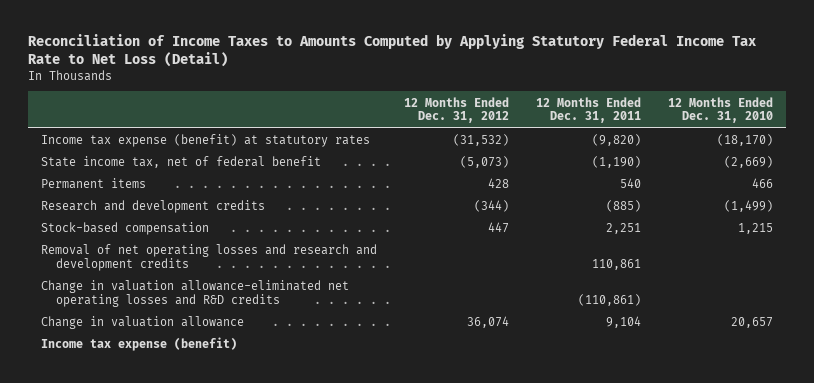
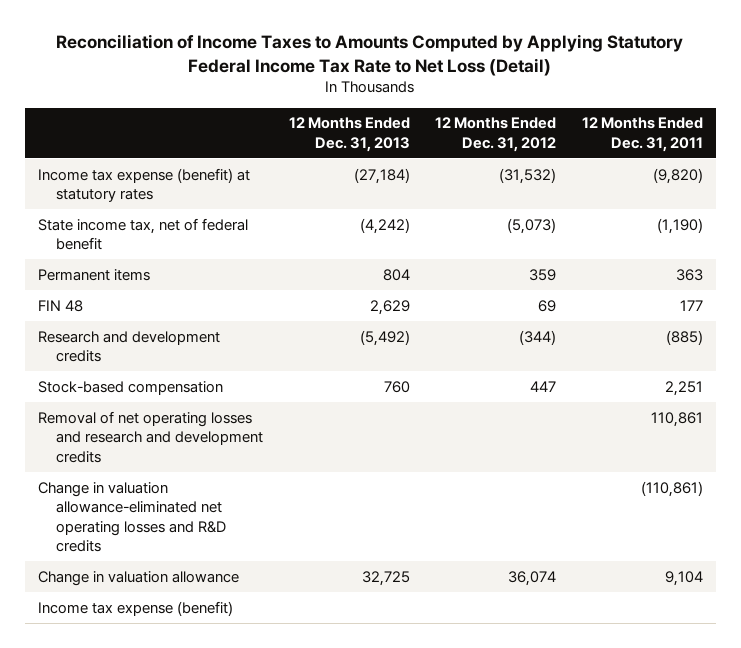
[667,96,773,124] 12 Months Ended Dec. 31, 2010 -> none
none -> [288,117,410,152] 12 Months Ended Dec. 31, 2013
[487,178,509,189] 428 -> [529,268,557,281] 359
[619,178,641,189] 540 -> [675,268,703,281] 363
none -> [37,299,83,312] FIN 48

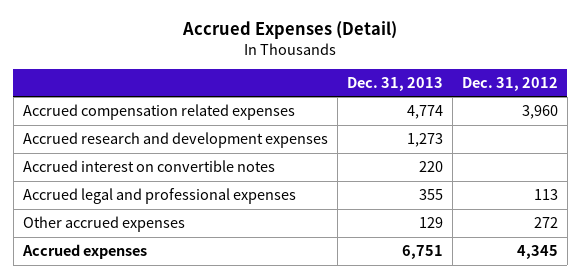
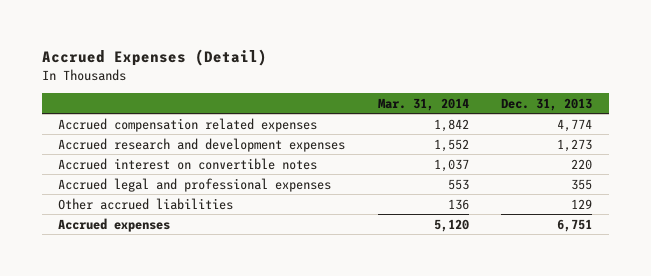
[461,76,558,91] Dec. 31, 2012 -> none
none -> [377,97,469,111] Mar. 31, 2014
[22,215,185,232] Other accrued expenses -> [58,197,234,210] Other accrued liabilities

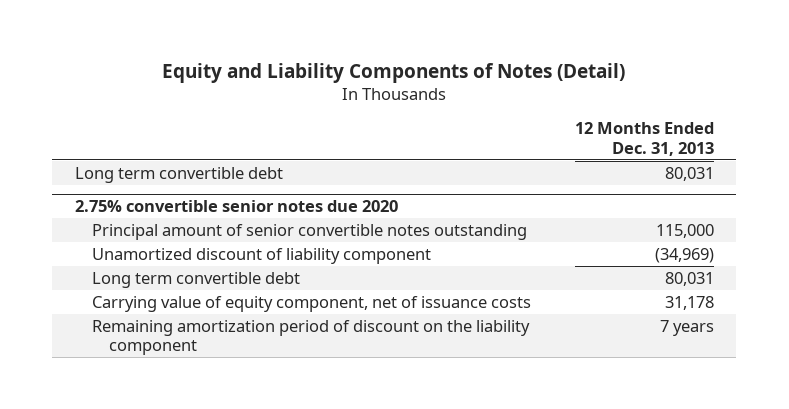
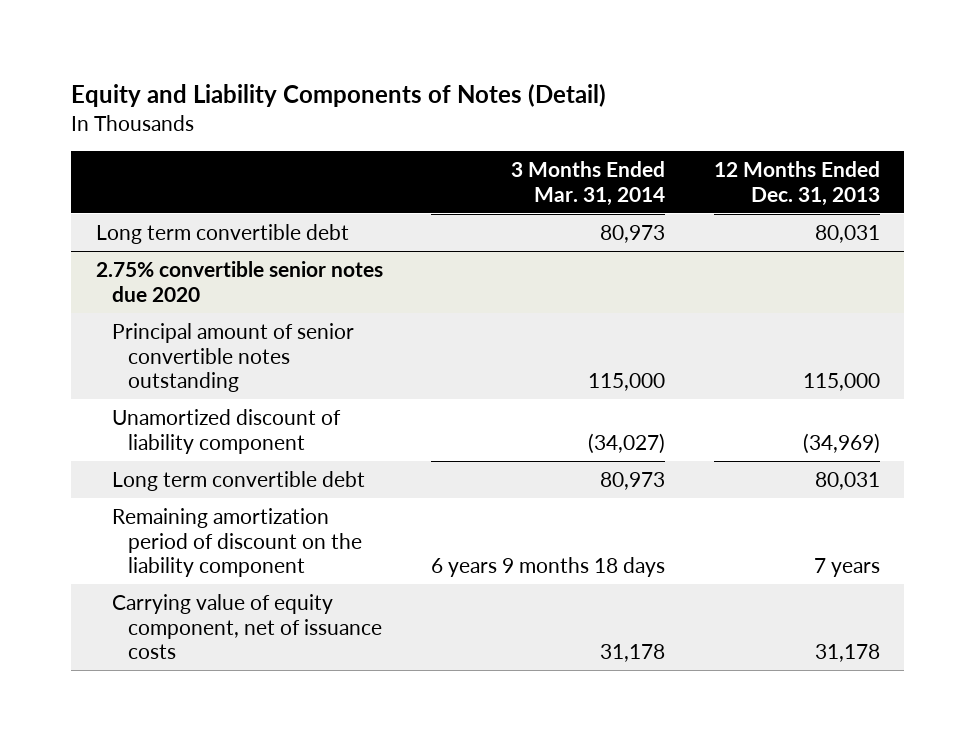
none -> [511,160,666,206] 3 Months Ended Mar. 31, 2014
[91,295,531,312] Carrying value of equity component, net of issuance costs -> [111,593,382,660] Carrying value of equity component, net of issuance costs

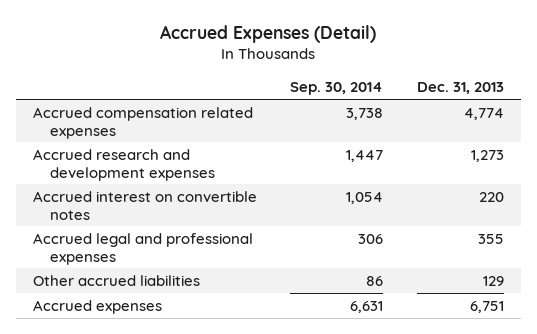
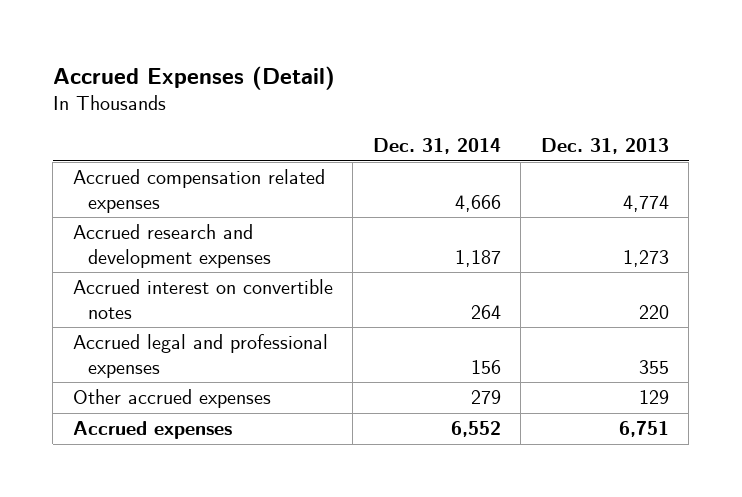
[290,82,384,96] Sep. 30, 2014 -> none
none -> [372,138,501,155] Dec. 31, 2014
[32,274,200,286] Other accrued liabilities -> [72,389,271,409] Other accrued expenses

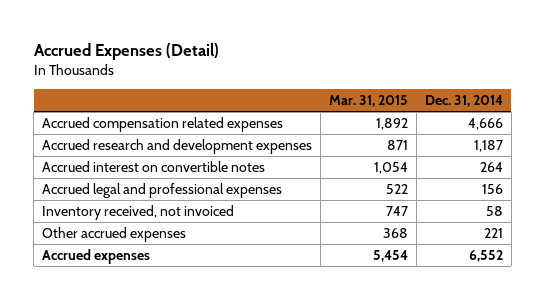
[540,138,669,155] Dec. 31, 2013 -> none
none -> [329,95,409,108] Mar. 31, 2015
none -> [42,204,235,220] Inventory received, not invoiced
[470,390,501,405] 279 -> [483,227,503,238] 221

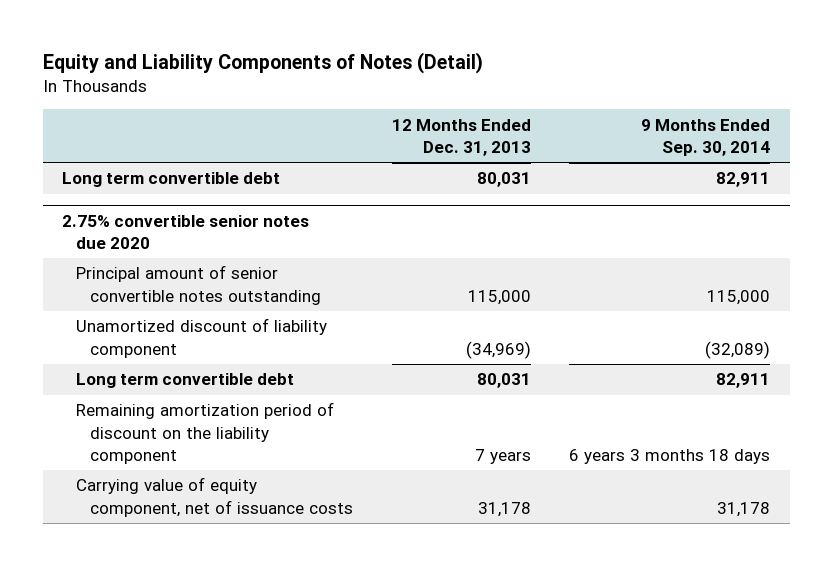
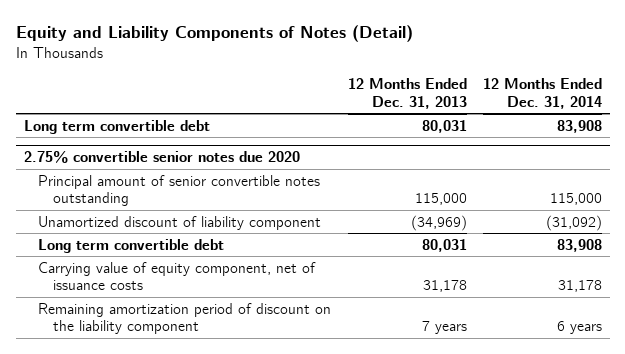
[641,118,771,157] 9 Months Ended Sep. 30, 2014 -> none
none -> [482,78,602,109] 12 Months Ended Dec. 31, 2014
[75,402,334,464] Remaining amortization period of discount on the liability component -> [38,302,332,335] Remaining amortization period of discount on the liability component

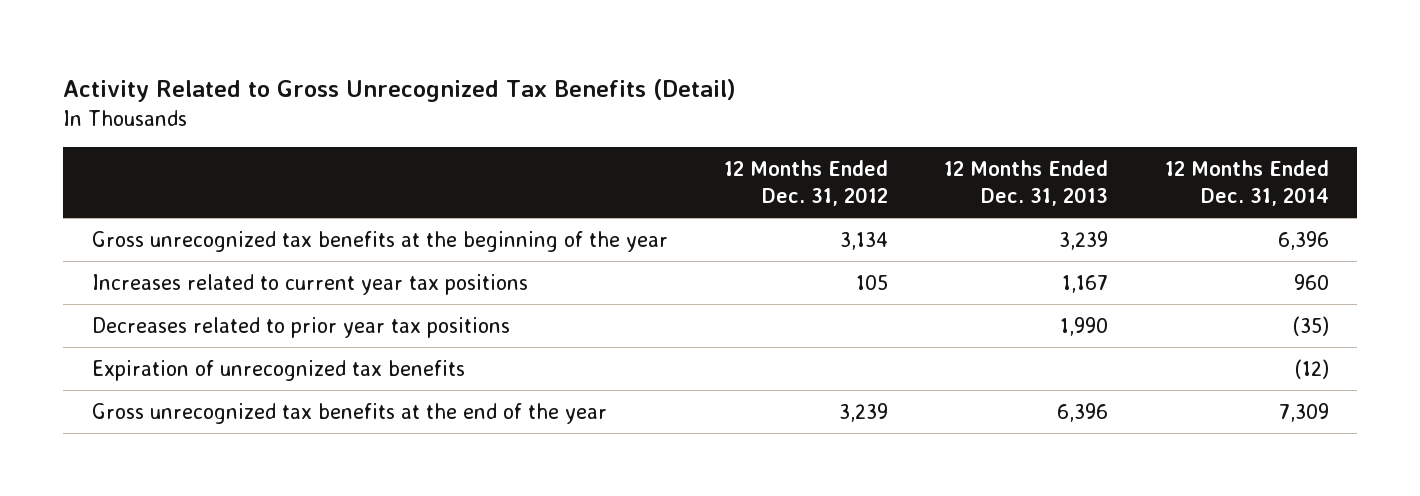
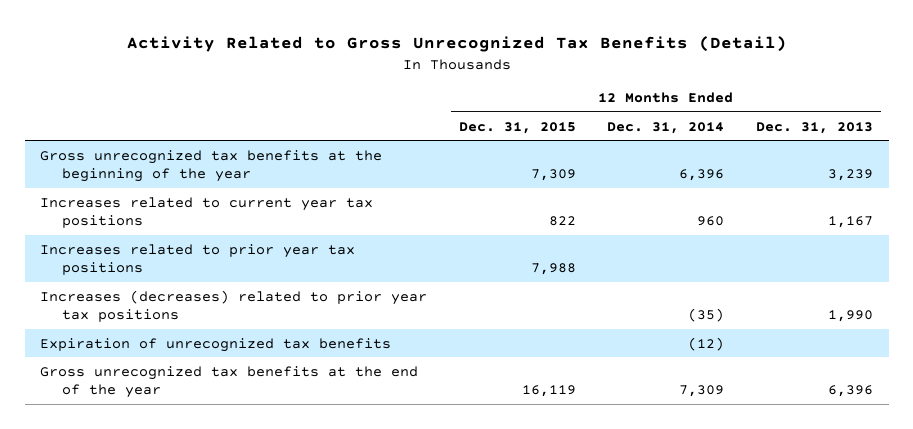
[723,160,888,206] 12 Months Ended Dec. 31, 2012 -> none
none -> [458,121,576,134] Dec. 31, 2015
none -> [40,243,356,276] Increases related to prior year tax positions
[91,317,510,339] Decreases related to prior year tax positions -> [40,289,428,323] Increases (decreases) related to prior year tax positions

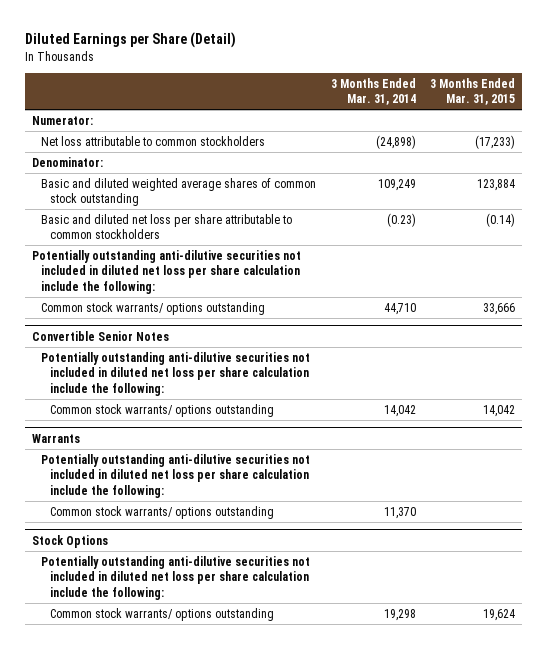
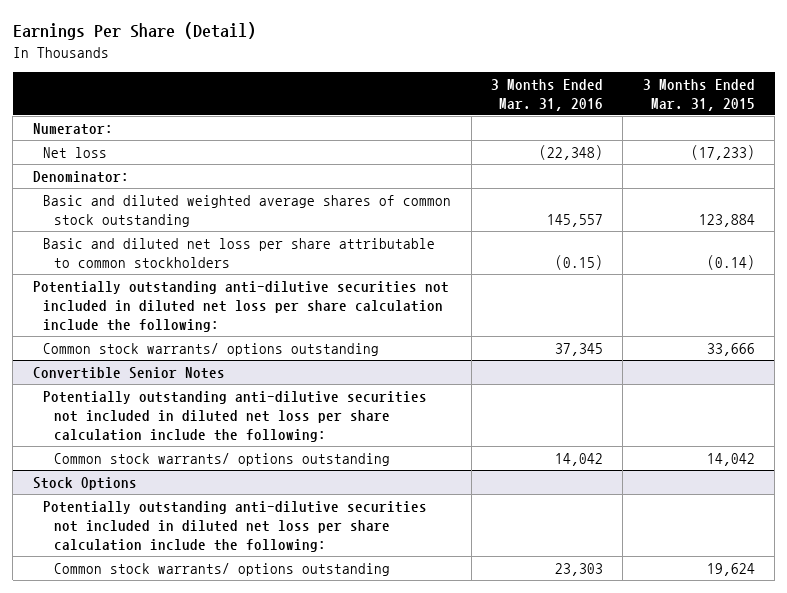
[25,32,237,49] Diluted Earnings per Share (Detail) -> [12,22,256,41] Earnings Per Share (Detail)
[330,77,416,106] 3 Months Ended Mar. 31, 2014 -> none
none -> [491,78,604,111] 3 Months Ended Mar. 31, 2016
[41,135,266,146] Net loss attributable to common stockholders -> [43,146,108,158] Net loss
[32,433,81,443] Warrants -> none
[41,453,311,499] Potentially outstanding anti-dilutive securities not included in diluted net loss per share calculation include the following: -> none
[50,505,275,519] Common stock warrants/ options outstanding -> none

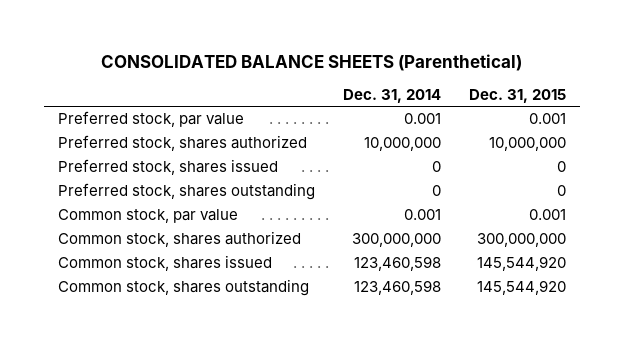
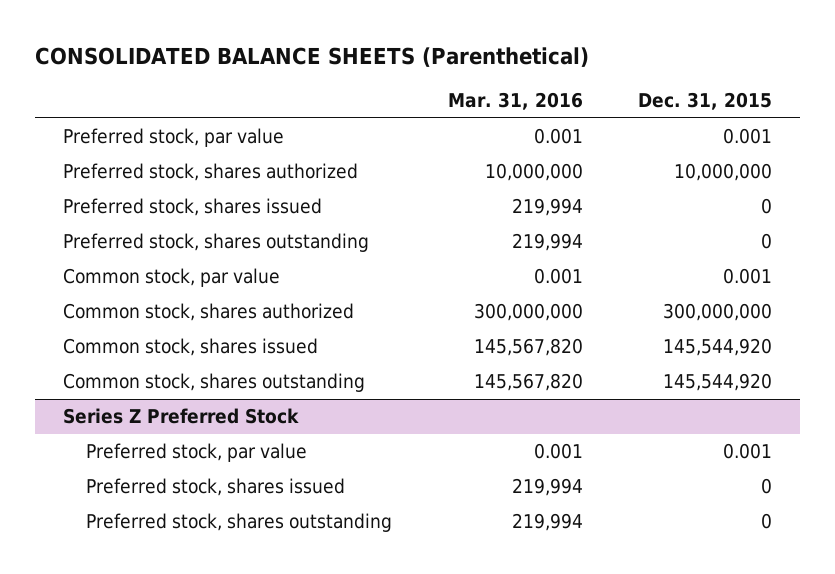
[343,89,442,104] Dec. 31, 2014 -> none
none -> [447,92,583,111] Mar. 31, 2016
none -> [62,408,299,425] Series Z Preferred Stock
none -> [86,443,308,463] Preferred stock, par value
none -> [86,478,346,497] Preferred stock, shares issued
none -> [86,513,393,533] Preferred stock, shares outstanding

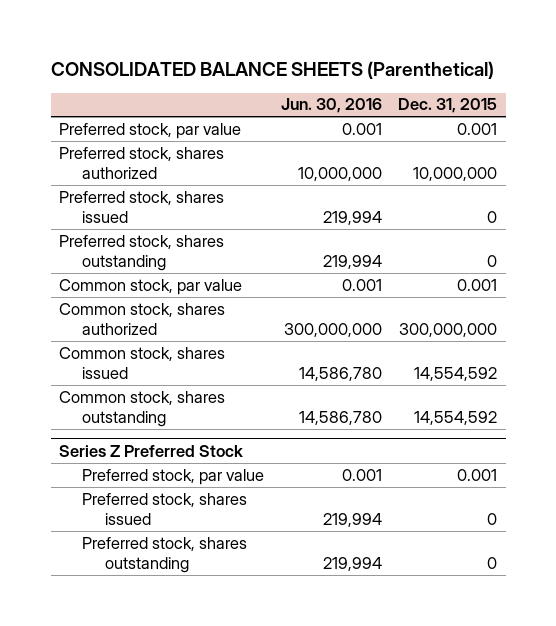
[447,92,583,111] Mar. 31, 2016 -> none
none -> [280,98,382,114] Jun. 30, 2016
[663,338,773,357] 145,544,920 -> [414,366,498,381] 14,554,592
[663,373,773,392] 145,544,920 -> [414,410,498,425] 14,554,592

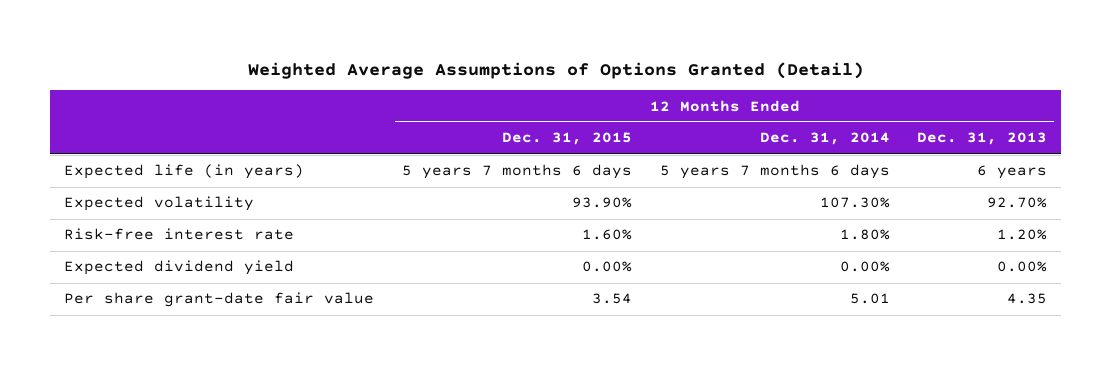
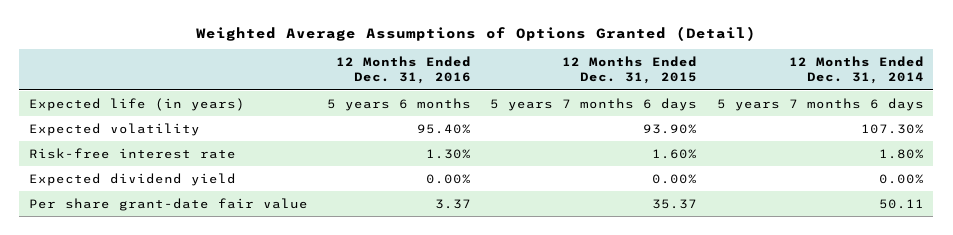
[917,132,1048,146] Dec. 31, 2013 -> none
none -> [336,55,472,85] 12 Months Ended Dec. 31, 2016
[591,293,632,305] 3.54 -> [652,198,698,209] 35.37
[849,293,890,305] 5.01 -> [878,198,924,209] 50.11

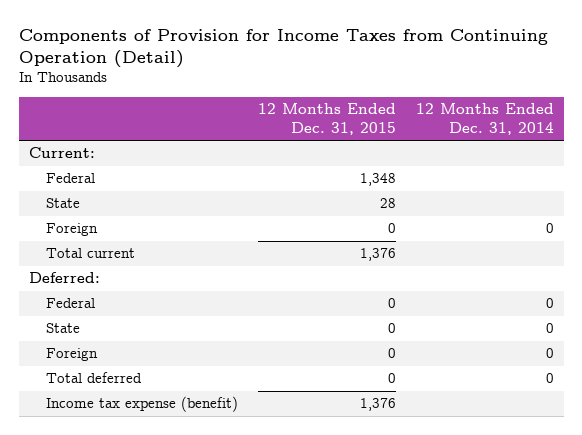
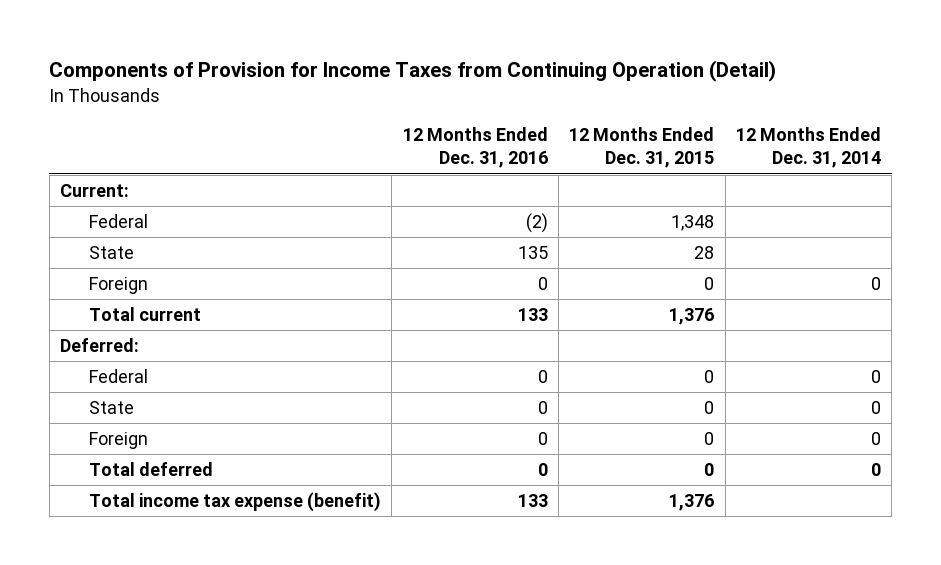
none -> [402,127,548,169] 12 Months Ended Dec. 31, 2016
[45,396,238,413] Income tax expense (benefit) -> [88,491,381,512] Total income tax expense (benefit)

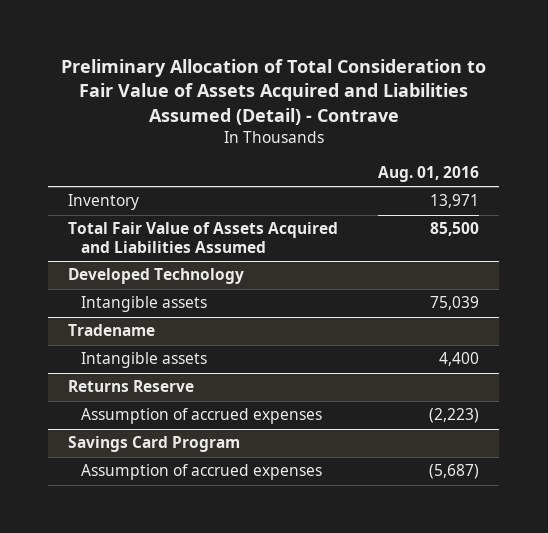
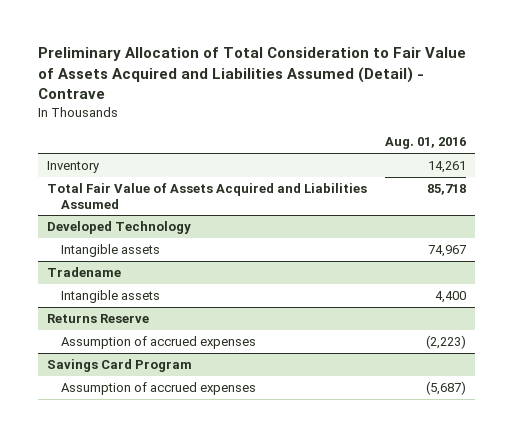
[430,194,480,209] 13,971 -> [428,161,467,174] 14,261
[430,222,480,237] 85,500 -> [427,184,467,196] 85,718
[430,296,480,311] 75,039 -> [428,245,467,258] 74,967

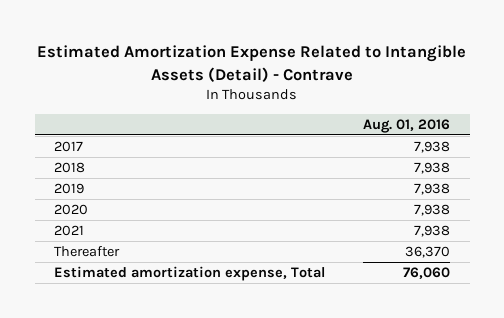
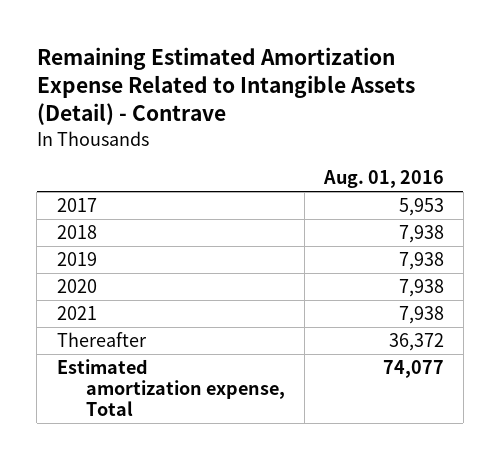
[37,45,467,82] Estimated Amortization Expense Related to Intangible Assets (Detail) - Contrave -> [36,47,415,126] Remaining Estimated Amortization Expense Related to Intangible Assets (Detail) - Contrave
[414,140,451,153] 7,938 -> [398,198,444,217] 5,953
[405,245,451,258] 36,370 -> [388,333,444,352] 36,372
[403,266,451,279] 76,060 -> [382,360,444,379] 74,077

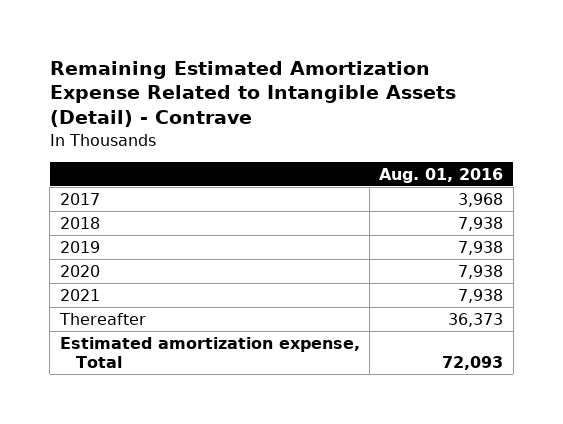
[398,198,444,217] 5,953 -> [458,192,504,207] 3,968
[388,333,444,352] 36,372 -> [448,312,504,327] 36,373
[382,360,444,379] 74,077 -> [442,356,504,371] 72,093

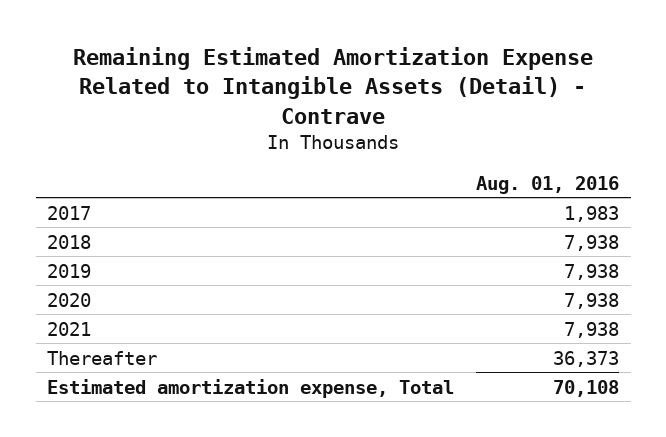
[458,192,504,207] 3,968 -> [564,205,620,222] 1,983
[442,356,504,371] 72,093 -> [553,379,620,397] 70,108

